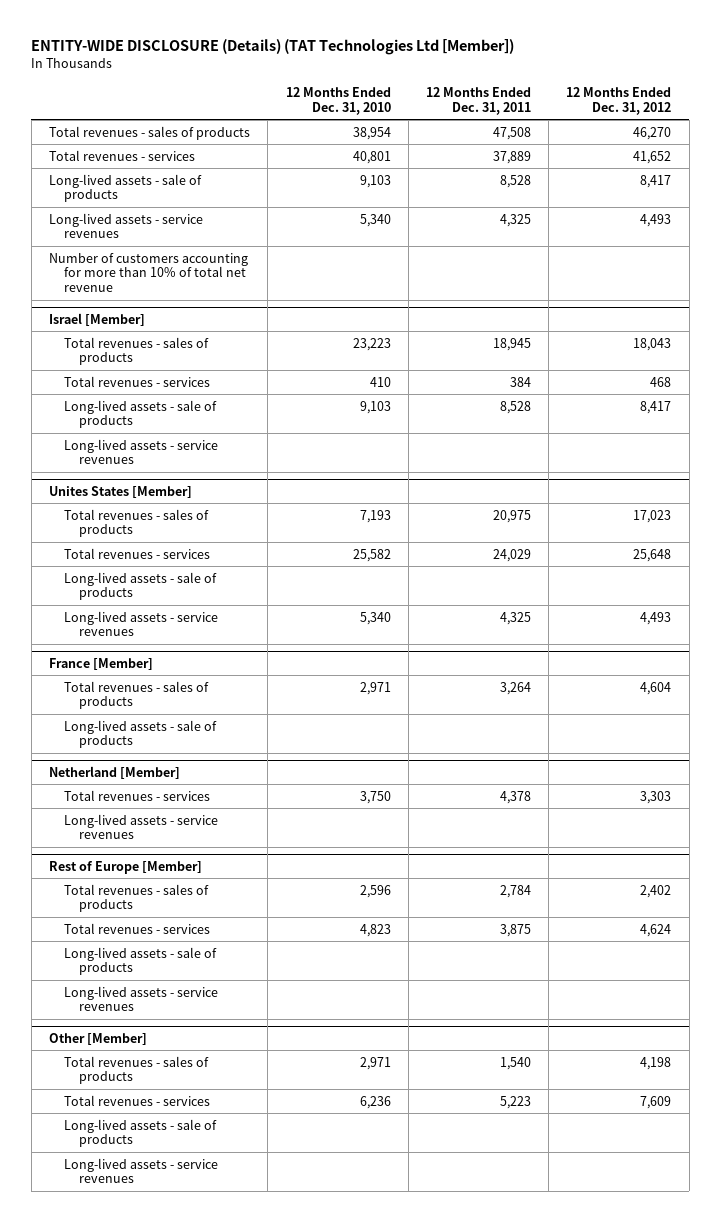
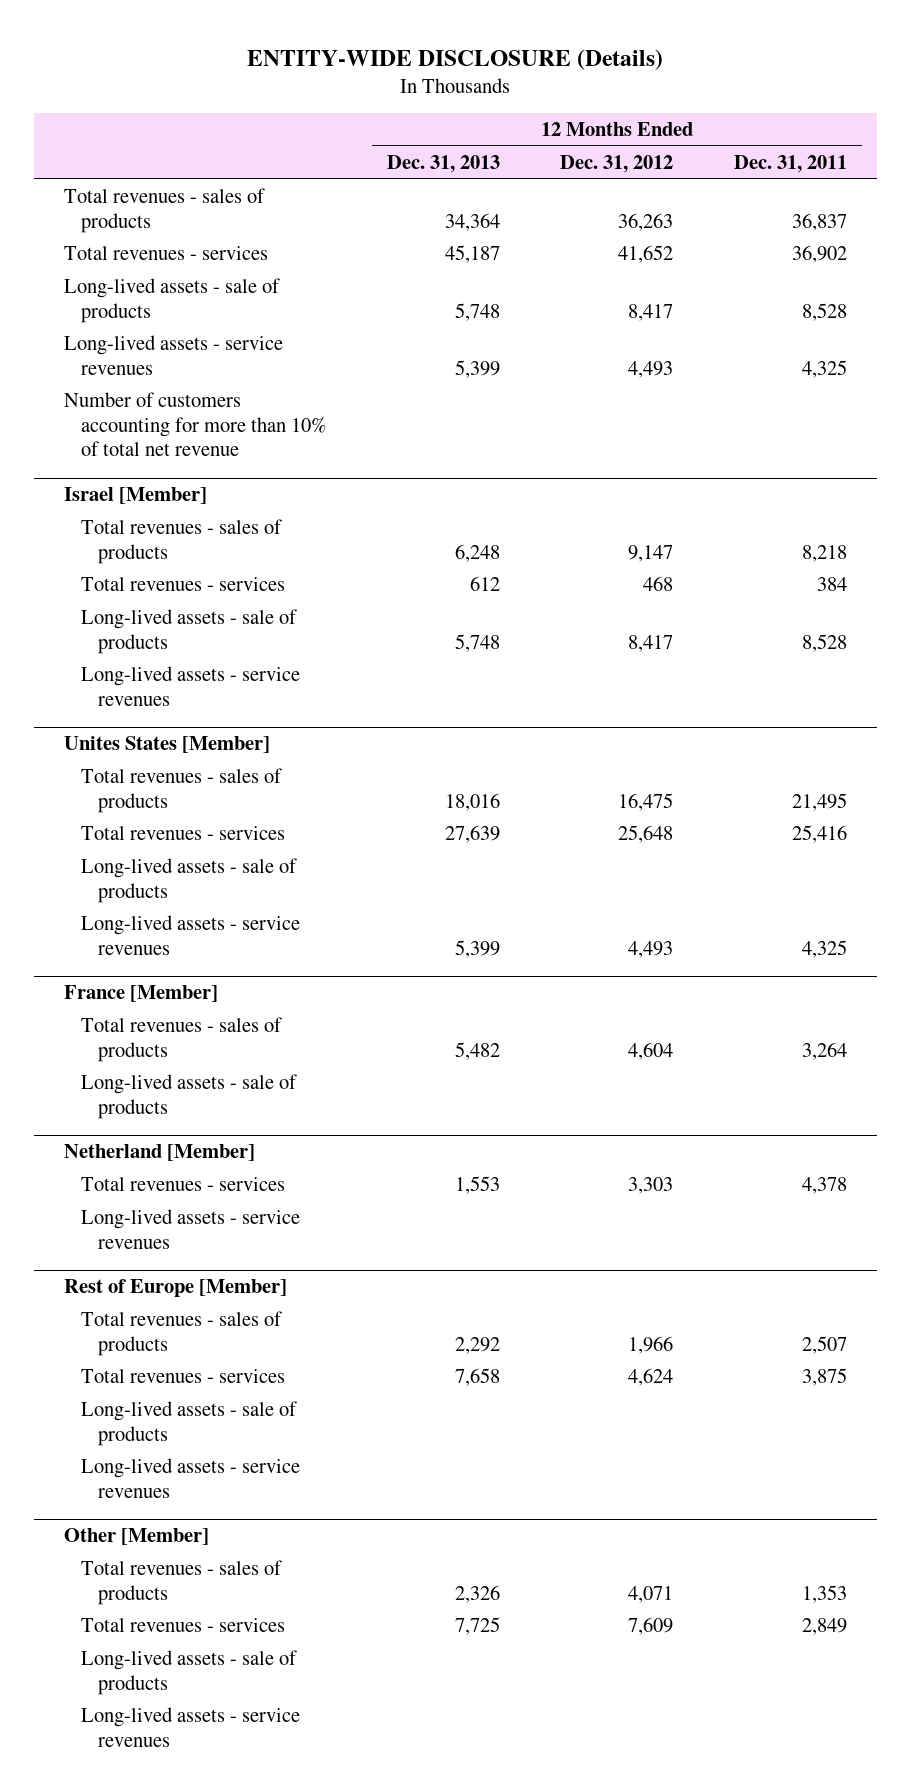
[31,38,515,55] ENTITY-WIDE DISCLOSURE (Details) (TAT Technologies Ltd [Member]) -> [247,48,664,70] ENTITY-WIDE DISCLOSURE (Details)
[285,86,391,115] 12 Months Ended Dec. 31, 2010 -> none
none -> [386,154,500,173] Dec. 31, 2013
[493,126,532,140] 47,508 -> [791,212,847,231] 36,837
[633,126,672,140] 46,270 -> [618,212,674,231] 36,263
[493,150,532,164] 37,889 -> [791,245,847,264] 36,902
[493,337,532,351] 18,945 -> [801,544,847,562] 8,218
[633,337,672,351] 18,043 -> [628,544,674,562] 9,147
[493,509,532,523] 20,975 -> [791,792,847,811] 21,495
[633,509,672,523] 17,023 -> [618,792,674,811] 16,475
[493,548,532,562] 24,029 -> [791,825,847,844] 25,416
[500,884,532,898] 2,784 -> [801,1335,847,1354] 2,507
[640,884,672,898] 2,402 -> [628,1335,674,1354] 1,966
[500,1056,532,1070] 1,540 -> [801,1584,847,1603] 1,353
[640,1056,672,1070] 4,198 -> [628,1585,674,1603] 4,071
[500,1095,532,1109] 5,223 -> [801,1618,847,1636] 2,849

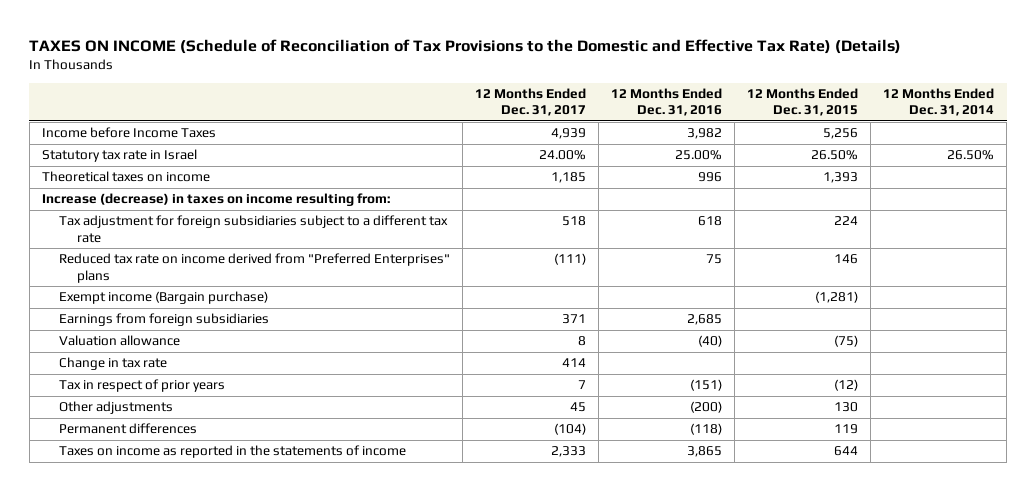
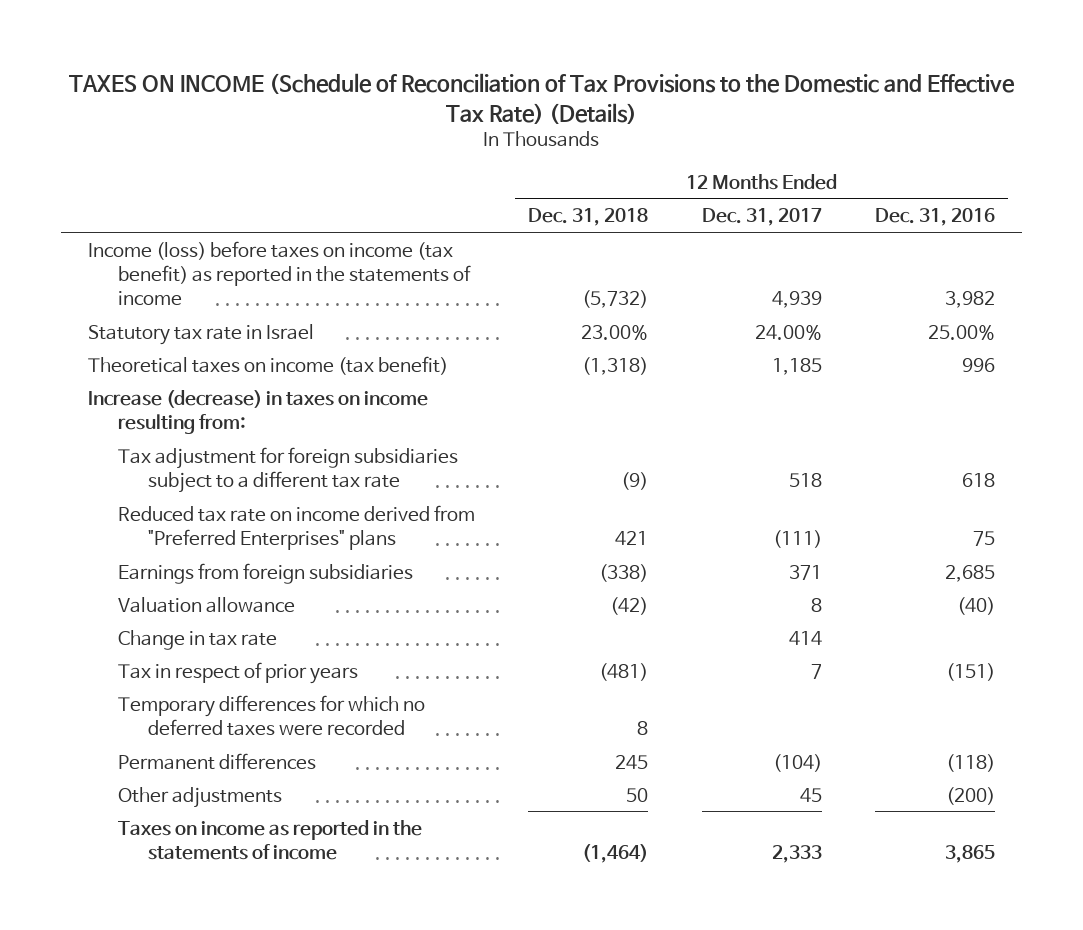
[747,88,859,117] 12 Months Ended Dec. 31, 2015 -> none
[883,88,995,117] 12 Months Ended Dec. 31, 2014 -> none
none -> [528,208,649,227] Dec. 31, 2018
[41,127,216,139] Income before Income Taxes -> [87,240,471,306] Income (loss) before taxes on income (tax benefit) as reported in the statements of income
[41,171,210,183] Theoretical taxes on income -> [87,355,448,375] Theoretical taxes on income (tax benefit)
[59,291,269,305] Exempt income (Bargain purchase) -> none
none -> [117,694,425,736] Temporary differences for which no deferred taxes were recorded
[59,401,174,415] Other adjustments -> [117,786,282,808] Other adjustments

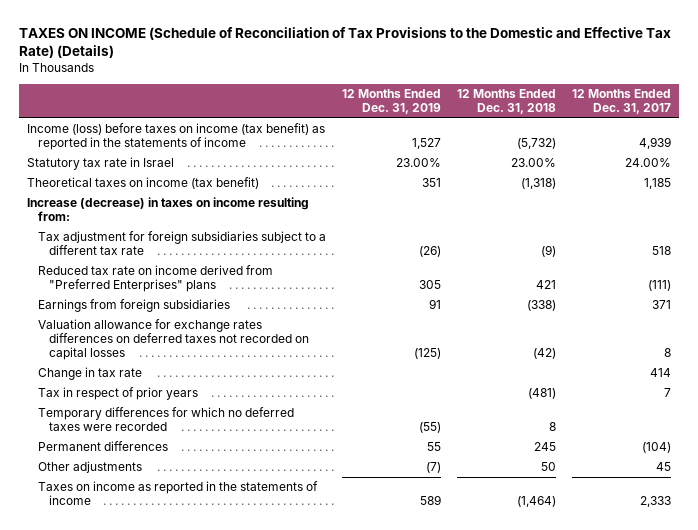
[875,208,996,227] Dec. 31, 2016 -> none
none -> [342,89,442,114] 12 Months Ended Dec. 31, 2019
[117,596,295,613] Valuation allowance -> [38,319,310,360] Valuation allowance for exchange rates differences on deferred taxes not recorded on capital losses

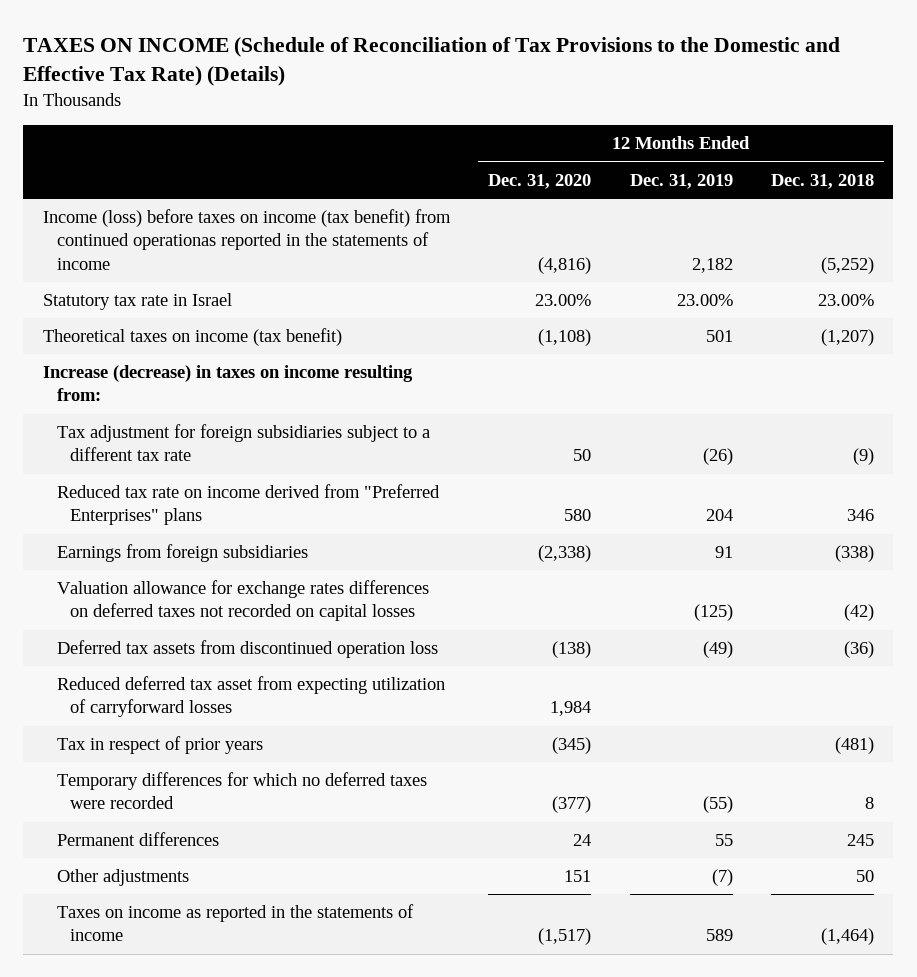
[571,89,671,114] 12 Months Ended Dec. 31, 2017 -> none
none -> [488,173,592,189] Dec. 31, 2020
[27,123,326,151] Income (loss) before taxes on income (tax benefit) as reported in the statements of income -> [42,209,451,270] Income (loss) before taxes on income (tax benefit) from continued operationas reported in the statements of income
[412,138,442,150] 1,527 -> [691,257,733,273] 2,182
[517,138,557,150] (5,732) -> [821,256,875,274] (5,252)
[422,178,442,188] 351 -> [705,330,733,343] 501
[521,178,557,190] (1,318) -> [821,329,875,347] (1,207)
[419,280,442,290] 305 -> [705,509,733,522] 204
[536,280,557,290] 421 -> [847,509,875,522] 346
[38,367,143,381] Change in tax rate -> none
none -> [56,640,438,659] Deferred tax assets from discontinued operation loss
none -> [56,676,445,718] Reduced deferred tax asset from expecting utilization of carryforward losses

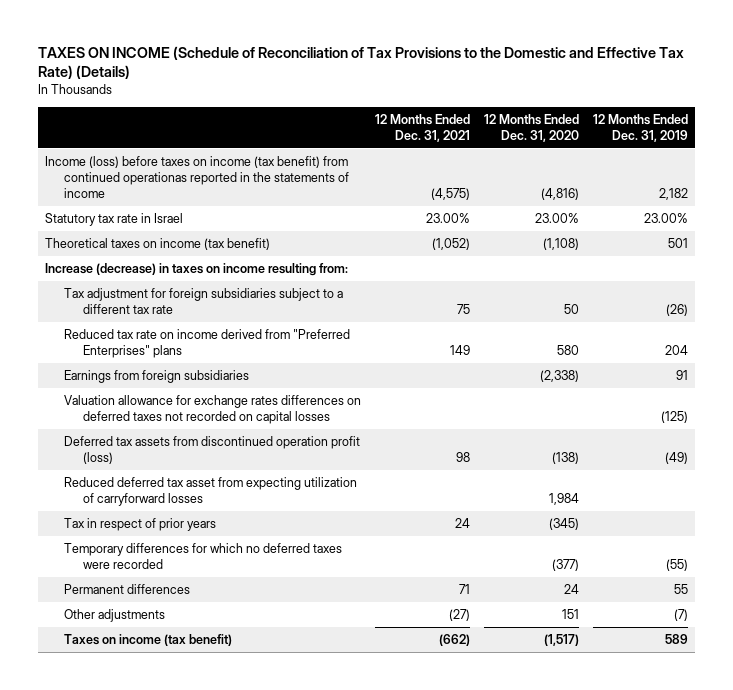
[771,173,875,189] Dec. 31, 2018 -> none
none -> [375,114,471,143] 12 Months Ended Dec. 31, 2021
[56,640,438,659] Deferred tax assets from discontinued operation loss -> [64,436,361,464] Deferred tax assets from discontinued operation profit (loss)
[56,904,414,942] Taxes on income as reported in the statements of income -> [64,634,233,647] Taxes on income (tax benefit)

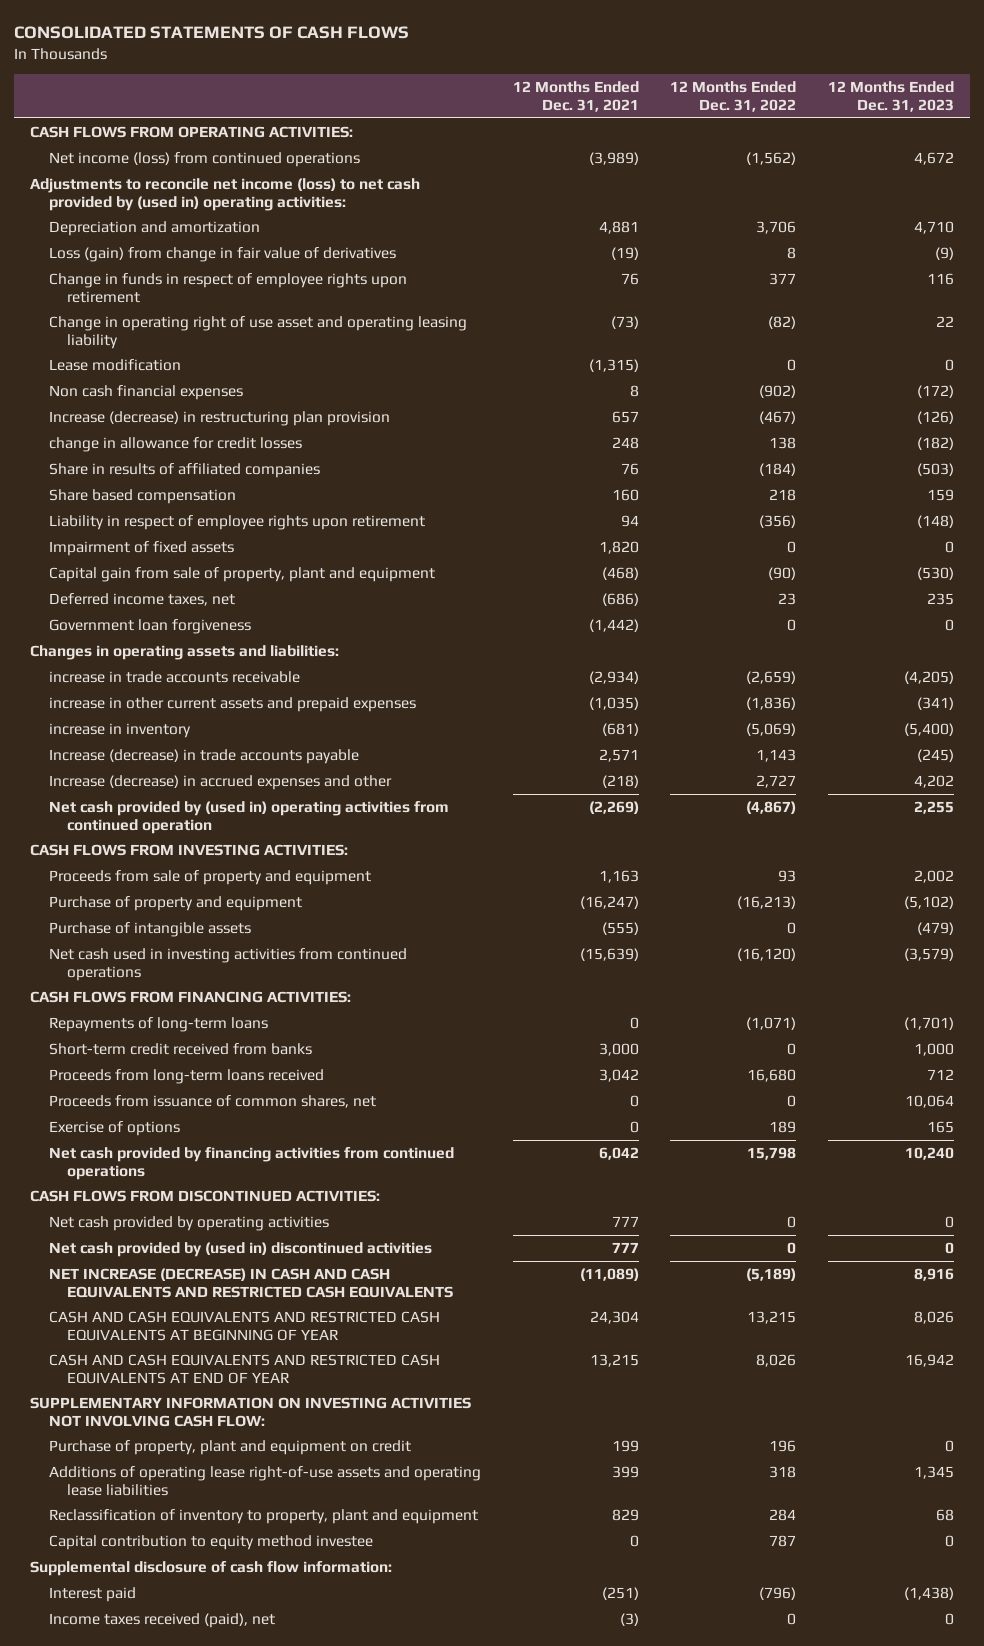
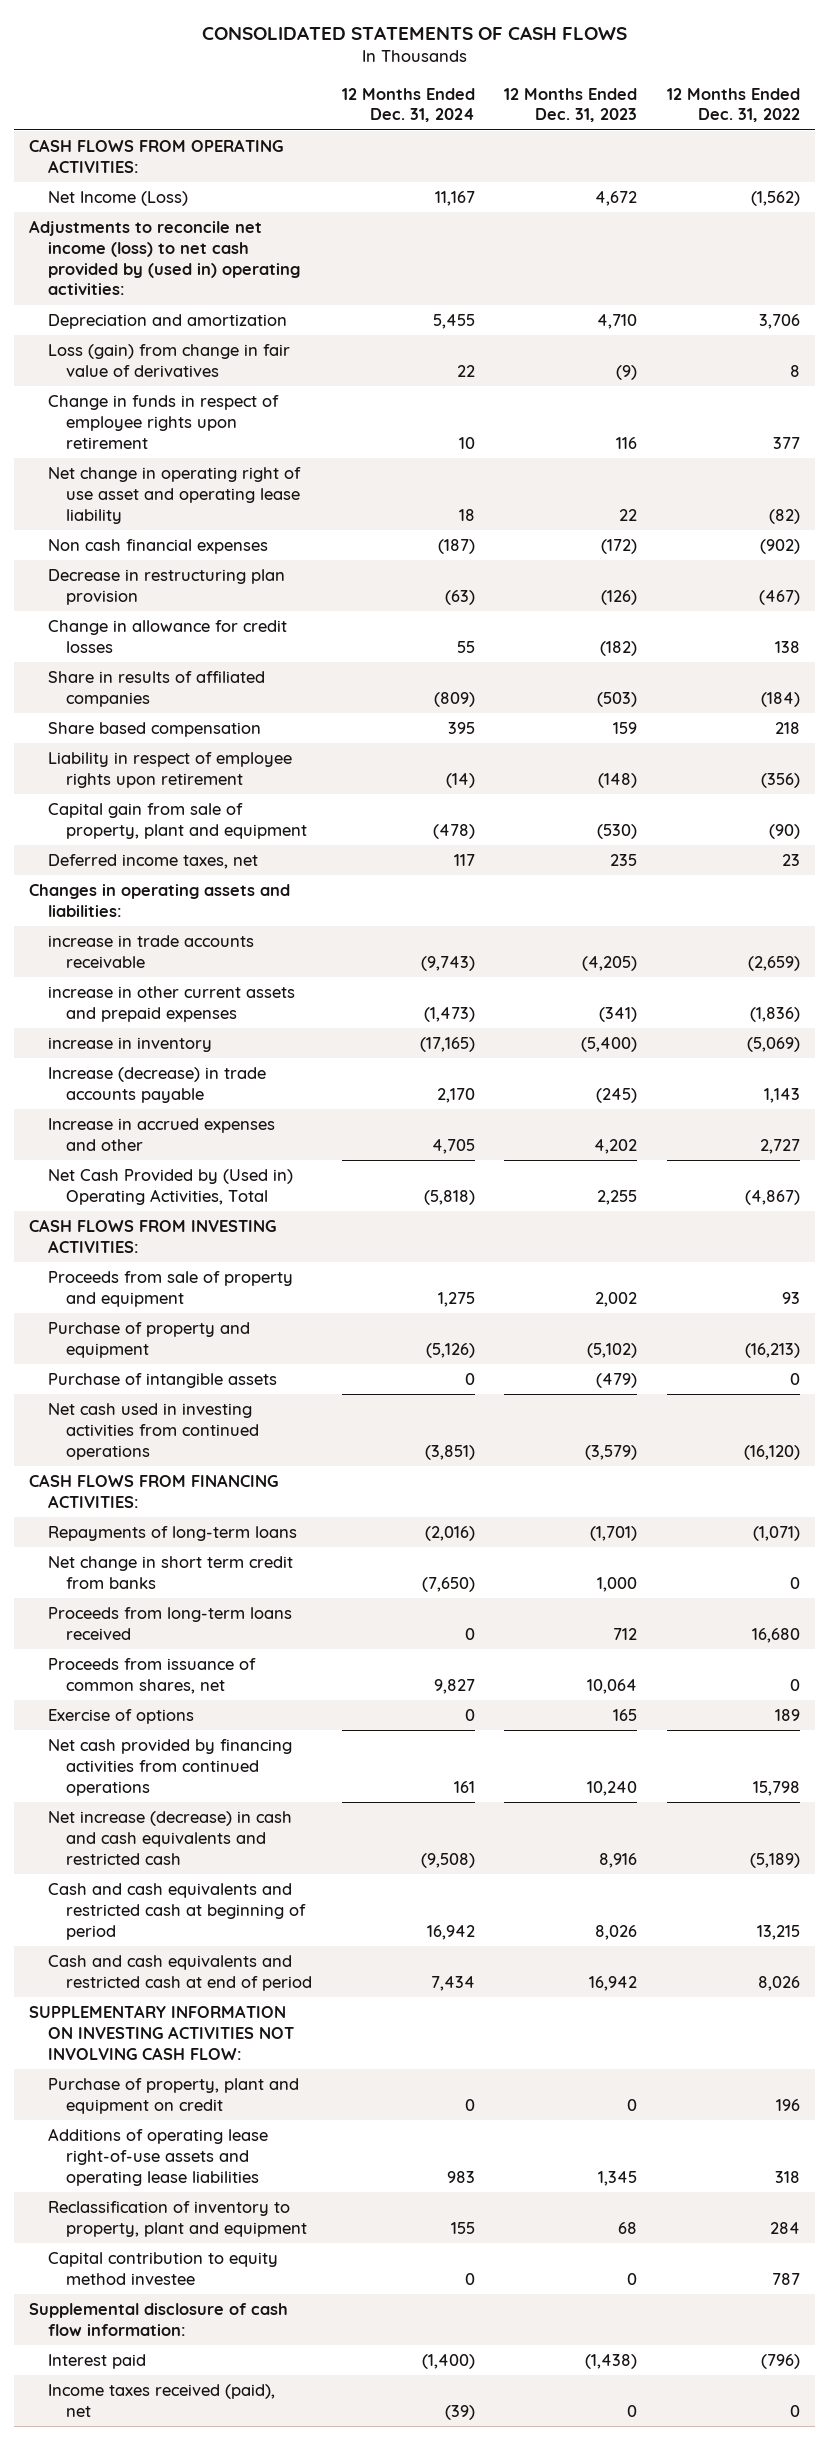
[512,80,639,112] 12 Months Ended Dec. 31, 2021 -> none
none -> [341,87,475,123] 12 Months Ended Dec. 31, 2024
[48,151,360,167] Net income (loss) from continued operations -> [47,191,188,207] Net Income (Loss)
[48,358,181,371] Lease modification -> none
[48,315,467,349] Change in operating right of use asset and operating leasing liability -> [47,467,301,524] Net change in operating right of use asset and operating lease liability
[48,410,390,426] Increase (decrease) in restructuring plan provision -> [47,569,285,605] Decrease in restructuring plan provision
[48,436,302,452] change in allowance for credit losses -> [47,620,287,653] Change in allowance for credit losses
[48,540,234,556] Impairment of fixed assets -> none
[48,618,251,634] Government loan forgiveness -> none
[48,774,392,790] Increase (decrease) in accrued expenses and other -> [47,1118,275,1151] Increase in accrued expenses and other
[48,800,449,834] Net cash provided by (used in) operating activities from continued operation -> [47,1169,293,1205] Net Cash Provided by (Used in) Operating Activities, Total
[48,1042,312,1055] Short-term credit received from banks -> [47,1556,293,1589] Net change in short term credit from banks
[30,1189,381,1202] CASH FLOWS FROM DISCONTINUED ACTIVITIES: -> none
[48,1215,329,1231] Net cash provided by operating activities -> none
[48,1241,432,1257] Net cash provided by (used in) discontinued activities -> none
[48,1267,454,1298] NET INCREASE (DECREASE) IN CASH AND CASH EQUIVALENTS AND RESTRICTED CASH EQUIVALENTS -> [47,1811,292,1865] Net increase (decrease) in cash and cash equivalents and restricted cash
[48,1310,440,1341] CASH AND CASH EQUIVALENTS AND RESTRICTED CASH EQUIVALENTS AT BEGINNING OF YEAR -> [47,1883,307,1940] Cash and cash equivalents and restricted cash at beginning of period
[48,1353,440,1384] CASH AND CASH EQUIVALENTS AND RESTRICTED CASH EQUIVALENTS AT END OF YEAR -> [47,1955,313,1991] Cash and cash equivalents and restricted cash at end of period

